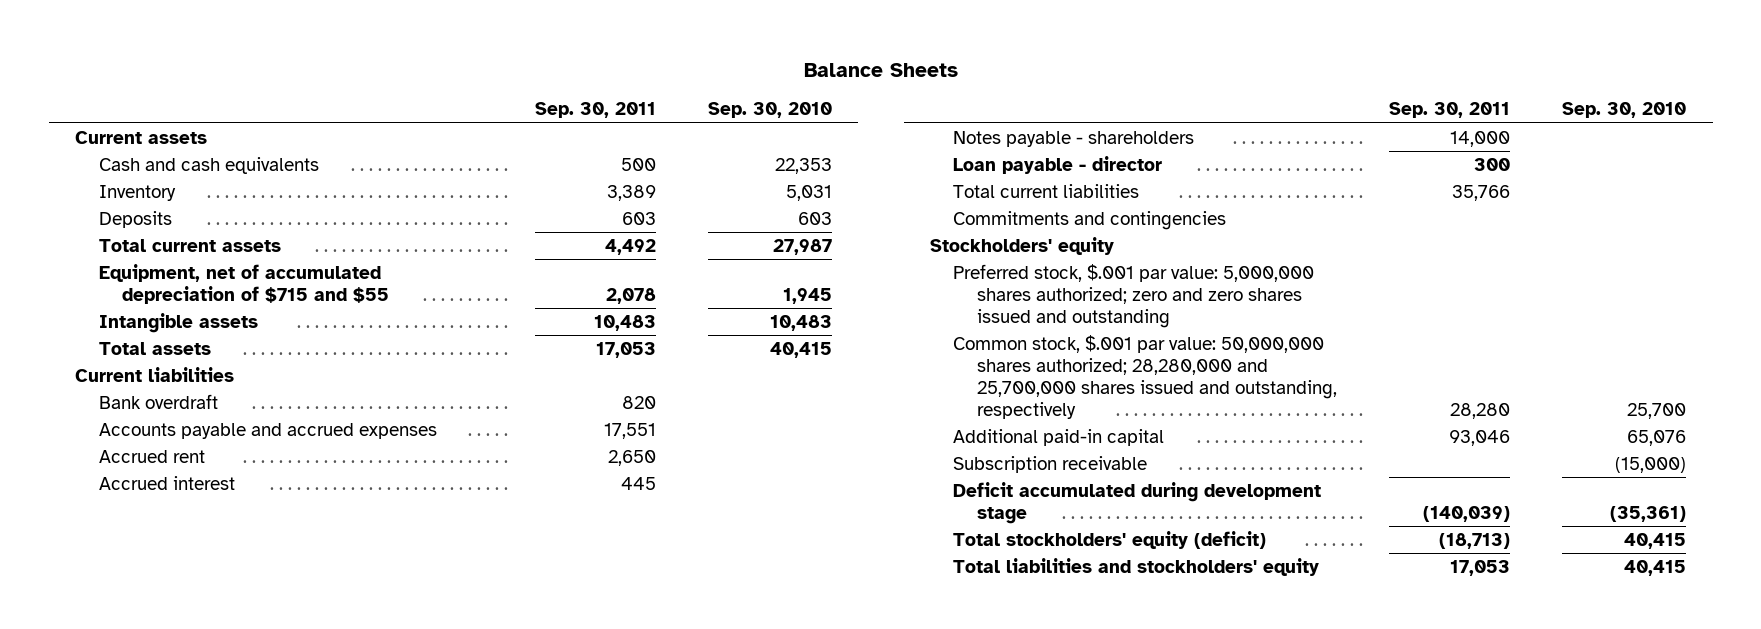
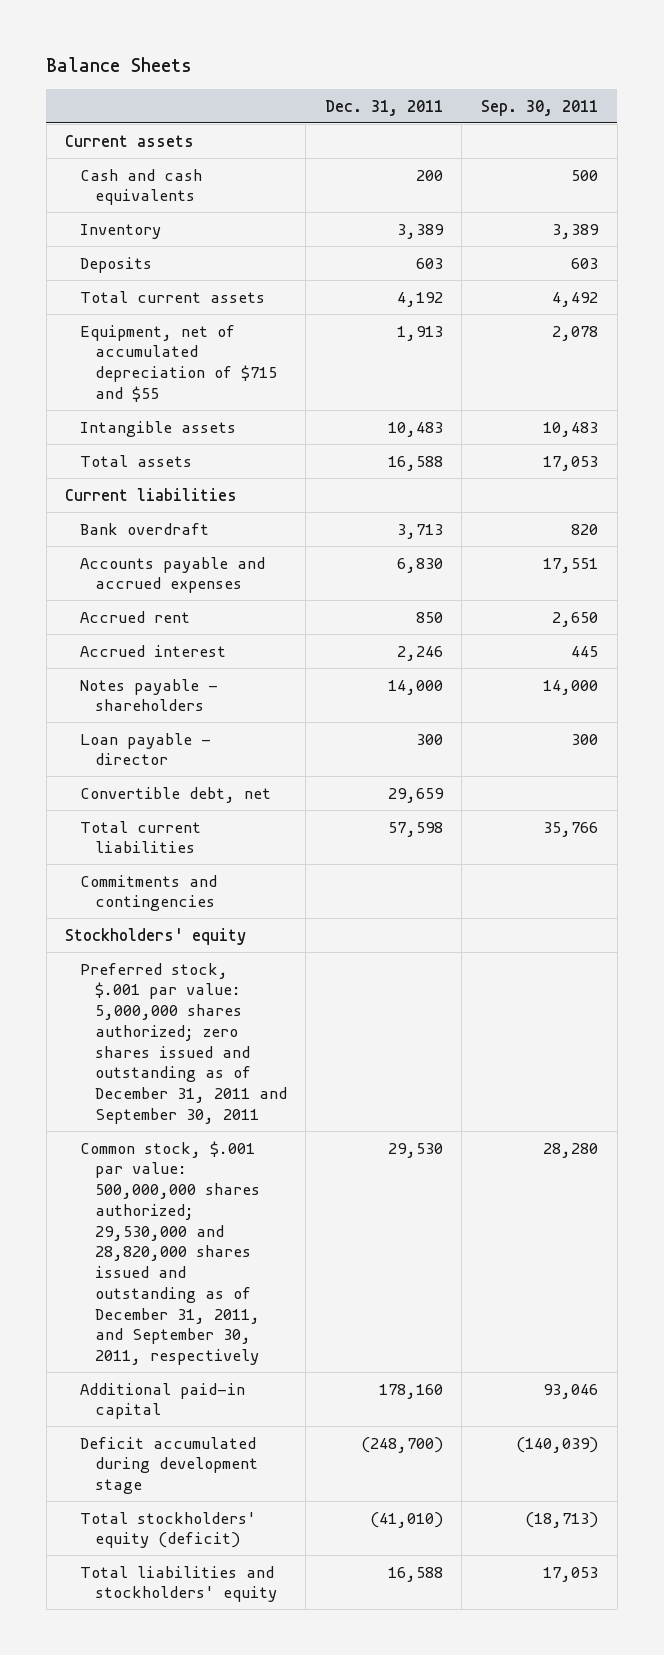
[707,102,832,119] Sep. 30, 2010 -> none
none -> [324,99,443,116] Dec. 31, 2011
none -> [80,786,272,803] Convertible debt, net
[953,263,1315,328] Preferred stock, $.001 par value: 5,000,000 shares authorized; zero and zero shares issued and outstanding -> [80,962,287,1124] Preferred stock, $.001 par value: 5,000,000 shares authorized; zero shares issued and outstanding as of December 31, 2011 and September 30, 2011
[953,334,1338,419] Common stock, $.001 par value: 50,000,000 shares authorized; 28,280,000 and 25,700,000 shares issued and outstanding, respectively -> [80,1140,260,1366] Common stock, $.001 par value: 500,000,000 shares authorized; 29,530,000 and 28,820,000 shares issued and outstanding as of December 31, 2011, and September 30, 2011, respectively
[953,455,1148,473] Subscription receivable -> none

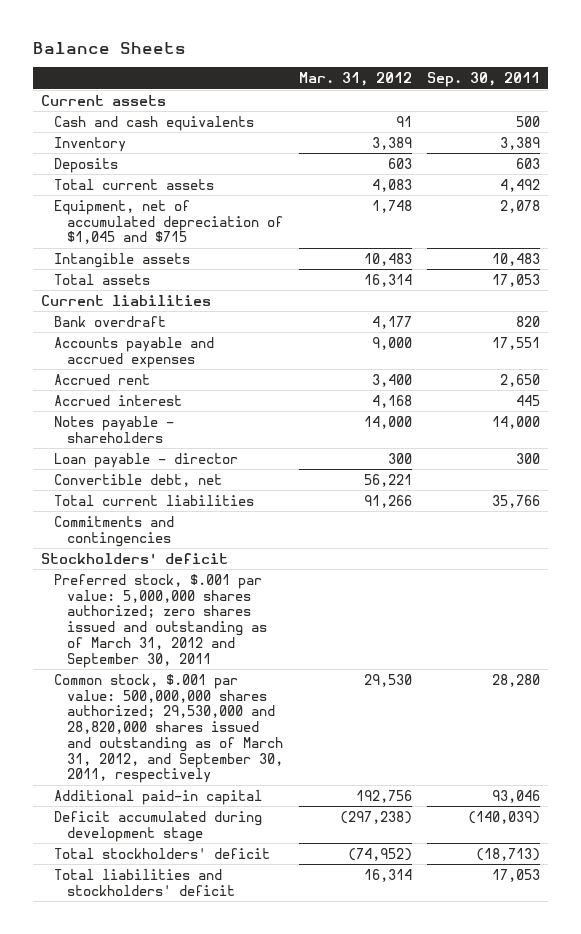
[324,99,443,116] Dec. 31, 2011 -> none
none -> [298,71,412,86] Mar. 31, 2012
[80,324,277,402] Equipment, net of accumulated depreciation of $715 and $55 -> [54,199,284,245] Equipment, net of accumulated depreciation of $1,045 and $715
[65,927,247,945] Stockholders' equity -> [40,552,228,564] Stockholders' deficit
[80,962,287,1124] Preferred stock, $.001 par value: 5,000,000 shares authorized; zero shares issued and outstanding as of December 31, 2011 and September 30, 2011 -> [54,573,268,668] Preferred stock, $.001 par value: 5,000,000 shares authorized; zero shares issued and outstanding as of March 31, 2012 and September 30, 2011
[80,1140,260,1366] Common stock, $.001 par value: 500,000,000 shares authorized; 29,530,000 and 28,820,000 shares issued and outstanding as of December 31, 2011, and September 30, 2011, respectively -> [54,673,284,784] Common stock, $.001 par value: 500,000,000 shares authorized; 29,530,000 and 28,820,000 shares issued and outstanding as of March 31, 2012, and September 30, 2011, respectively
[80,1511,257,1549] Total stockholders' equity (deficit) -> [54,847,271,859] Total stockholders' deficit
[80,1565,277,1603] Total liabilities and stockholders' equity -> [54,868,236,896] Total liabilities and stockholders' deficit

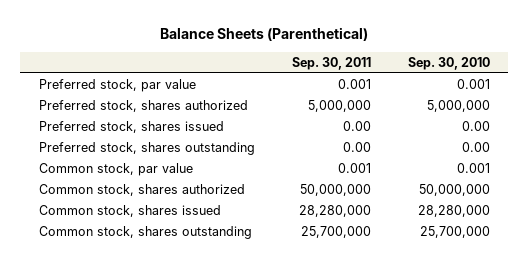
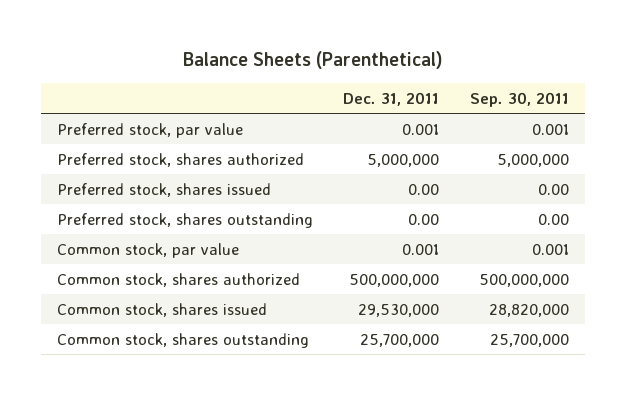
[407,56,490,70] Sep. 30, 2010 -> none
none -> [343,91,440,106] Dec. 31, 2011
[299,184,371,197] 50,000,000 -> [479,273,570,287] 500,000,000
[298,205,371,218] 28,280,000 -> [489,303,570,317] 28,820,000

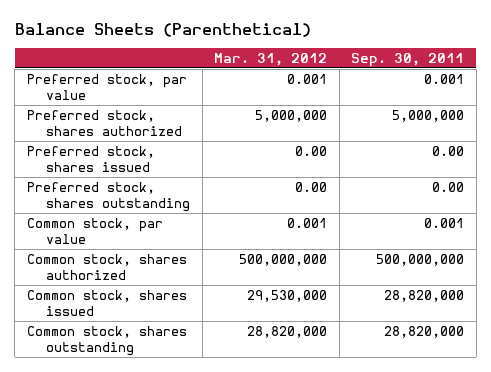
[343,91,440,106] Dec. 31, 2011 -> none
none -> [214,52,328,66] Mar. 31, 2012
[490,333,570,347] 25,700,000 -> [384,325,465,338] 28,820,000

